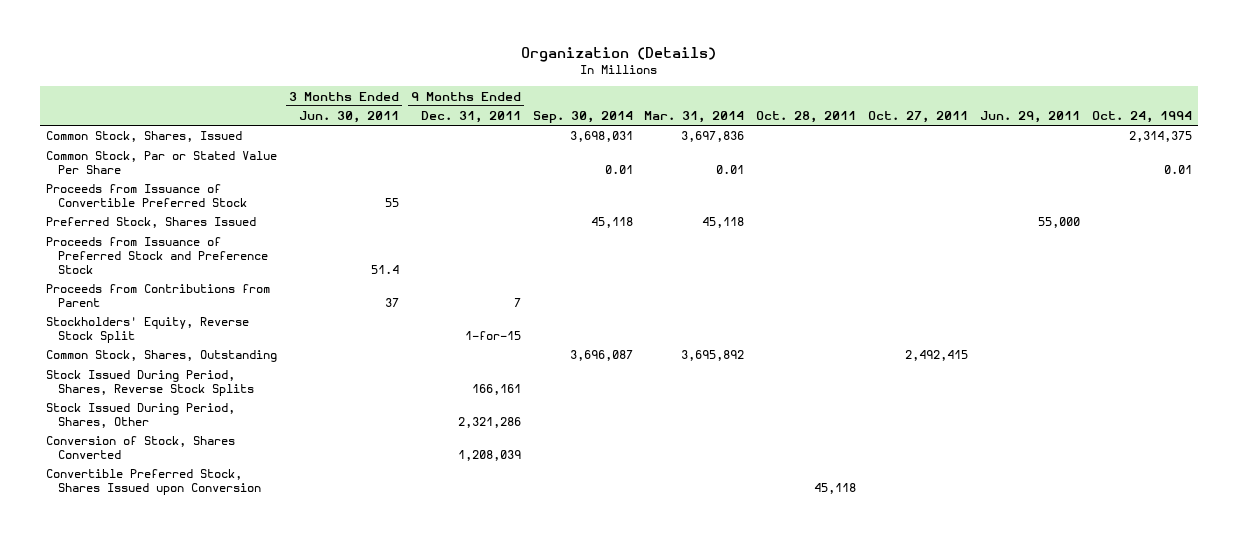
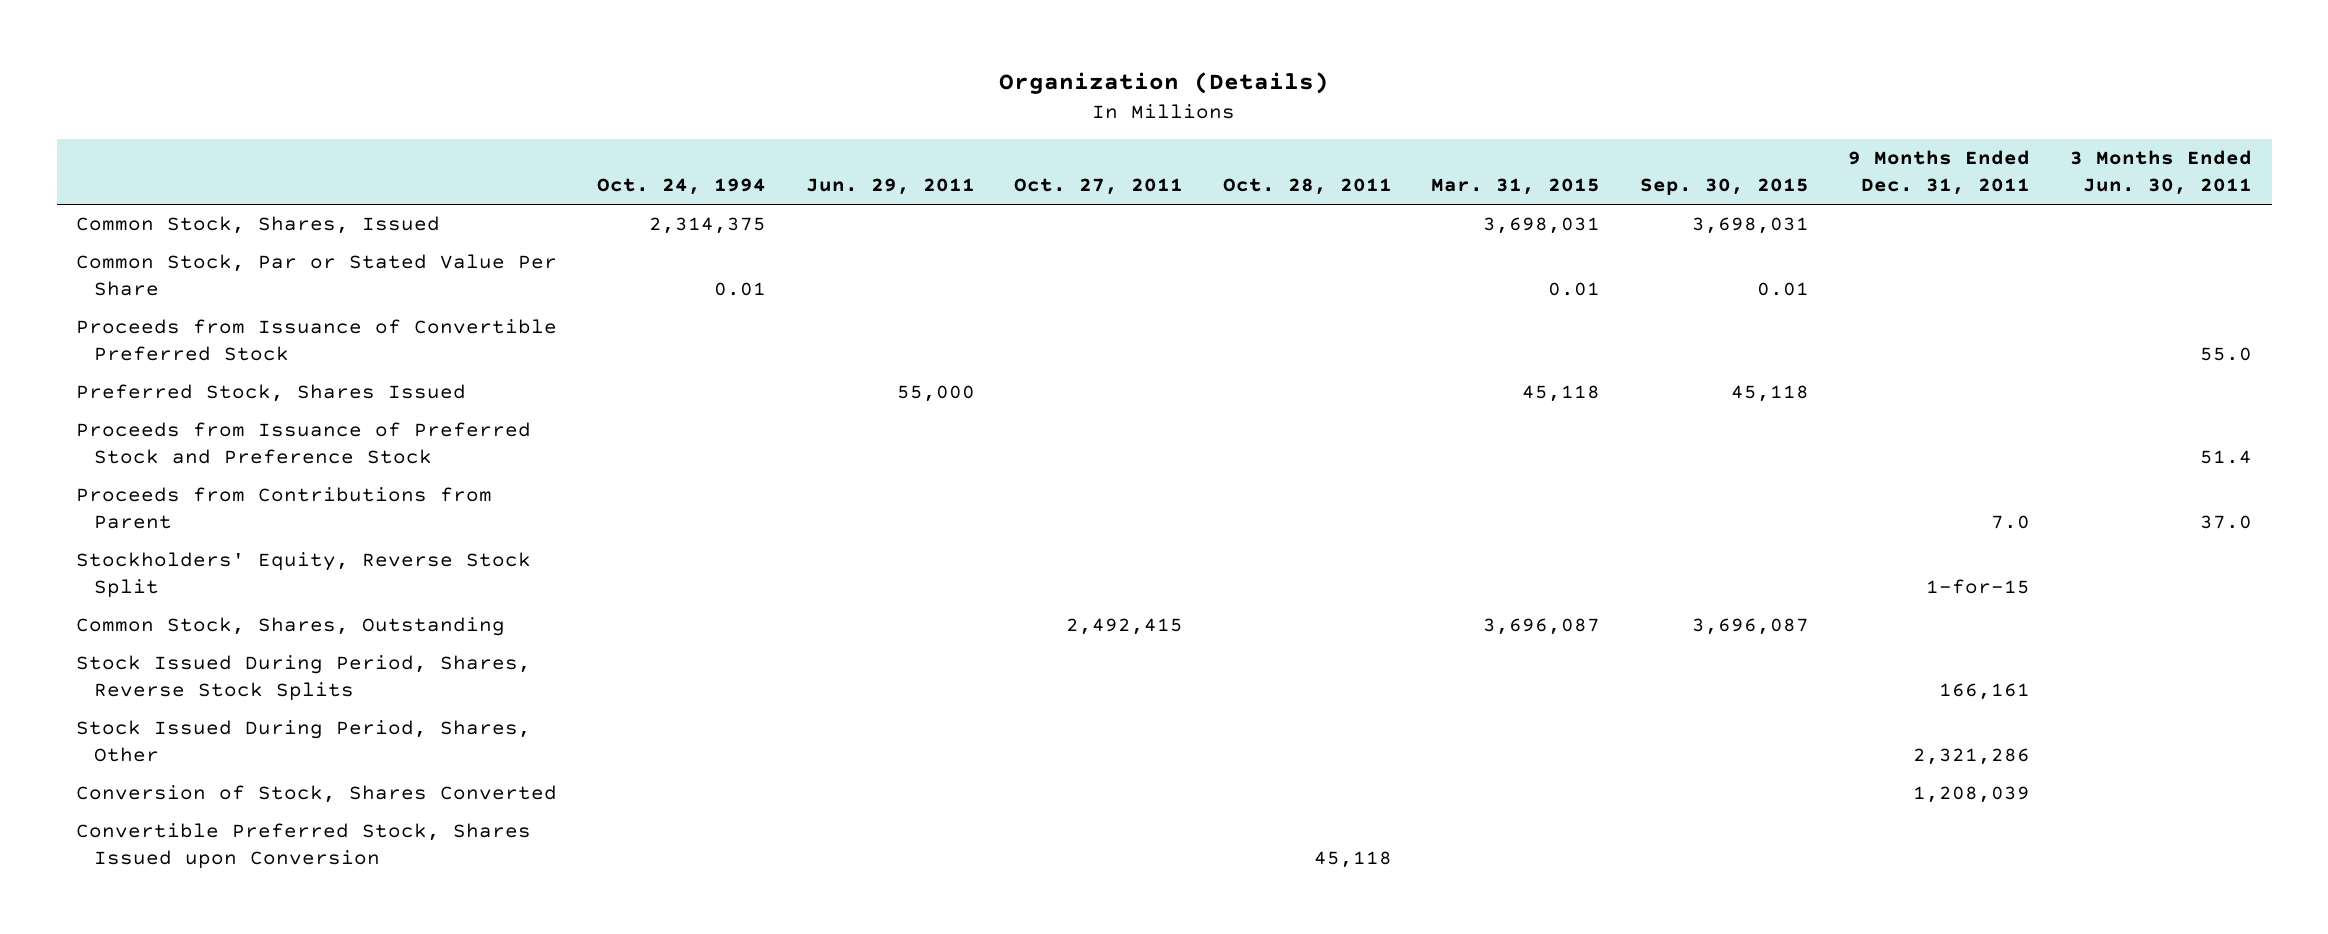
[532,111,633,124] Sep. 30, 2014 -> none
[644,111,745,124] Mar. 31, 2014 -> none
none -> [1431,178,1601,196] Mar. 31, 2015
none -> [1639,178,1809,196] Sep. 30, 2015
[384,198,399,208] 55 -> [2199,347,2252,362] 55.0
[384,298,399,308] 37 -> [2199,515,2252,530] 37.0
[513,298,521,308] 7 -> [1991,515,2031,530] 7.0

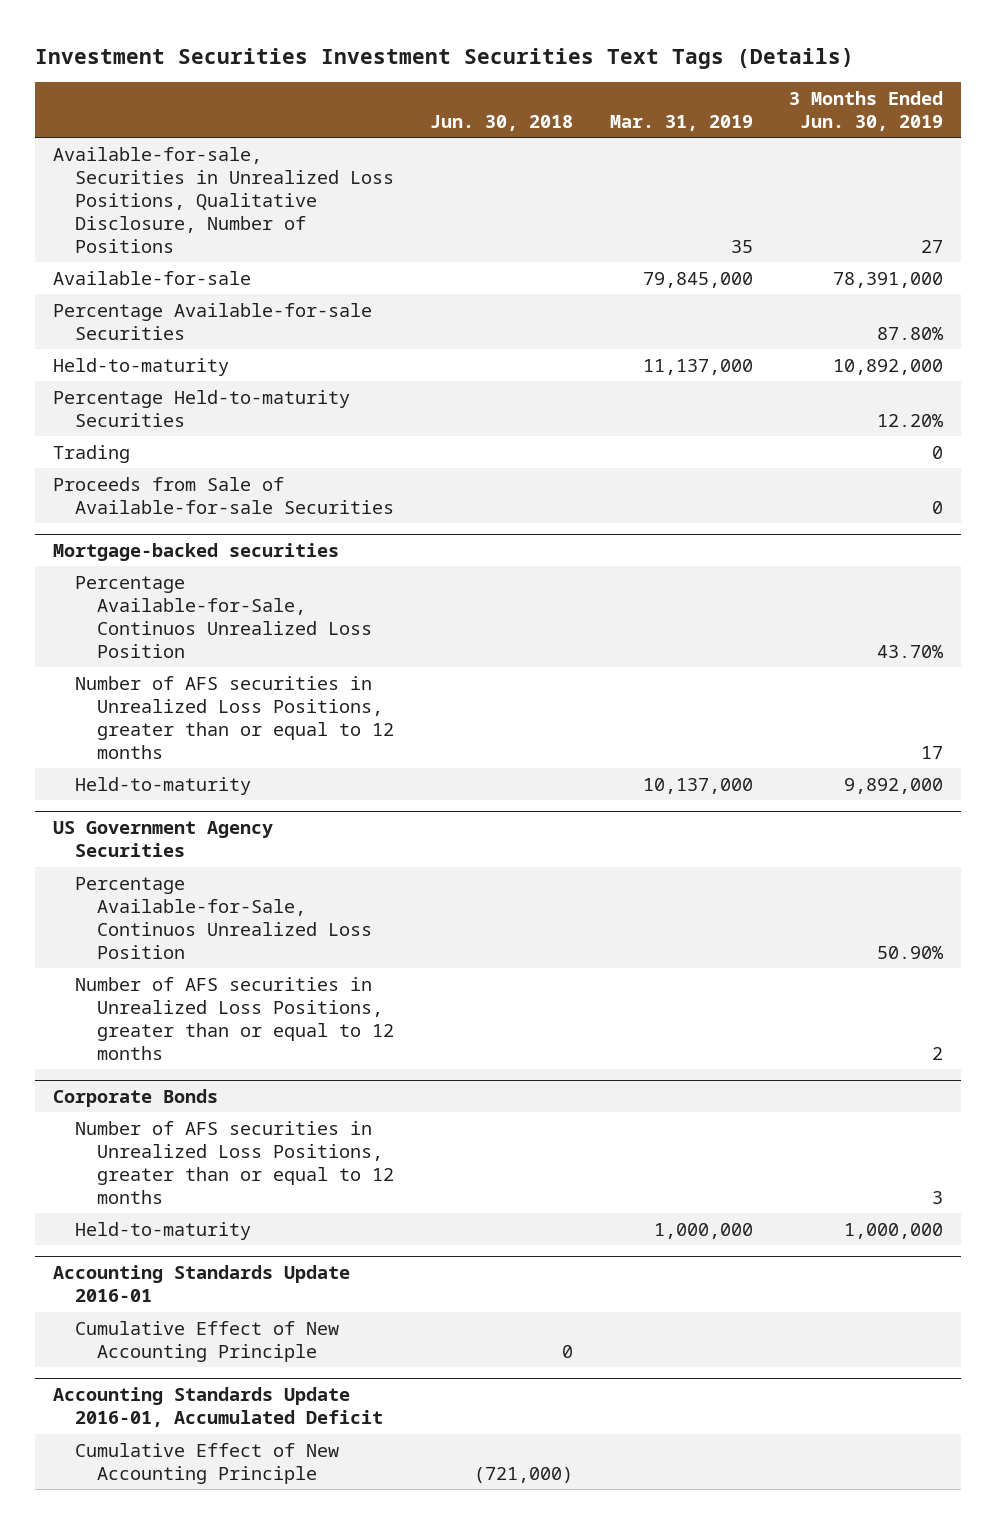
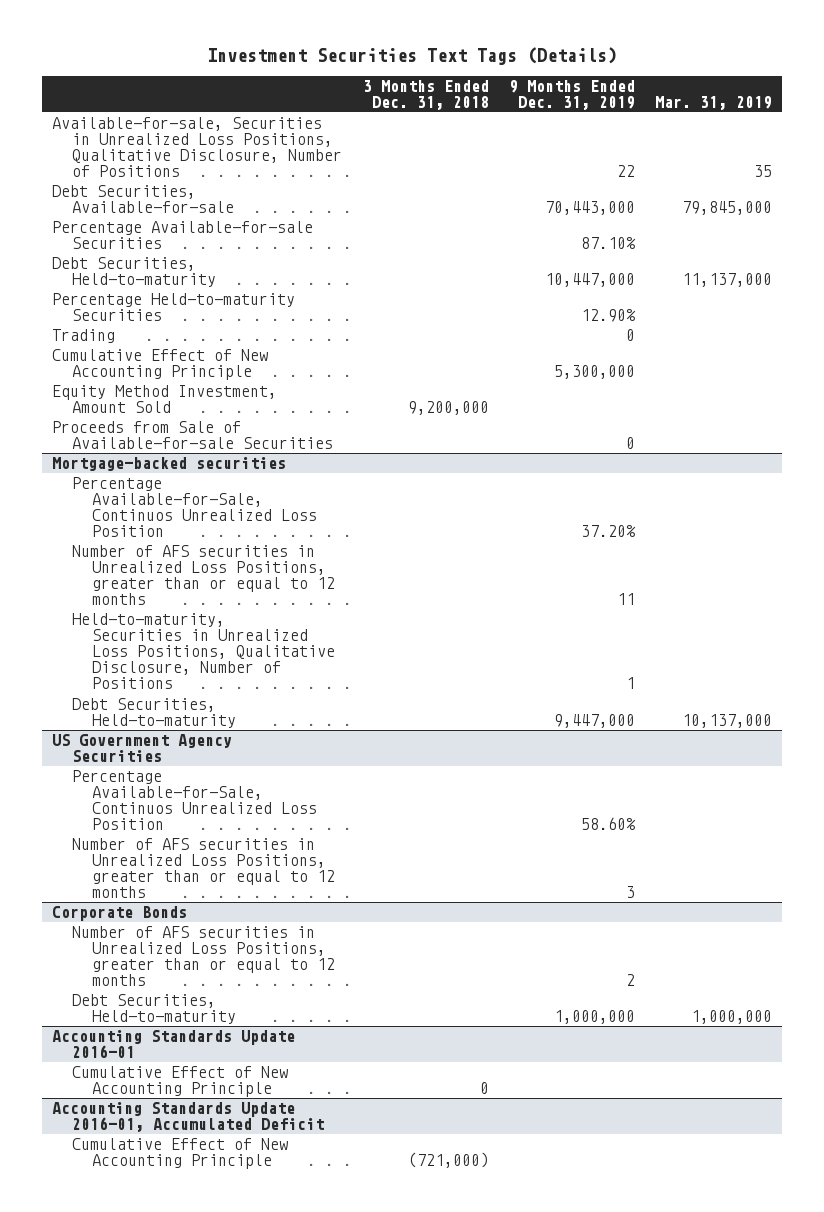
[35,47,855,69] Investment Securities Investment Securities Text Tags (Details) -> [207,47,618,66] Investment Securities Text Tags (Details)
[430,114,574,131] Jun. 30, 2018 -> none
[789,90,944,131] 3 Months Ended Jun. 30, 2019 -> none
none -> [362,79,489,110] 3 Months Ended Dec. 31, 2018
none -> [508,79,635,110] 9 Months Ended Dec. 31, 2019
[53,270,252,285] Available-for-sale -> [52,185,235,214] Debt Securities, Available-for-sale
[53,357,230,376] Held-to-maturity -> [52,257,217,288] Debt Securities, Held-to-maturity
none -> [52,349,269,381] Cumulative Effect of New Accounting Principle
none -> [52,385,278,414] Equity Method Investment, Amount Sold
none -> [72,613,336,690] Held-to-maturity, Securities in Unrealized Loss Positions, Qualitative Disclosure, Number of Positions
[75,776,252,795] Held-to-maturity -> [72,698,237,729] Debt Securities, Held-to-maturity
[75,1221,252,1240] Held-to-maturity -> [72,994,237,1025] Debt Securities, Held-to-maturity

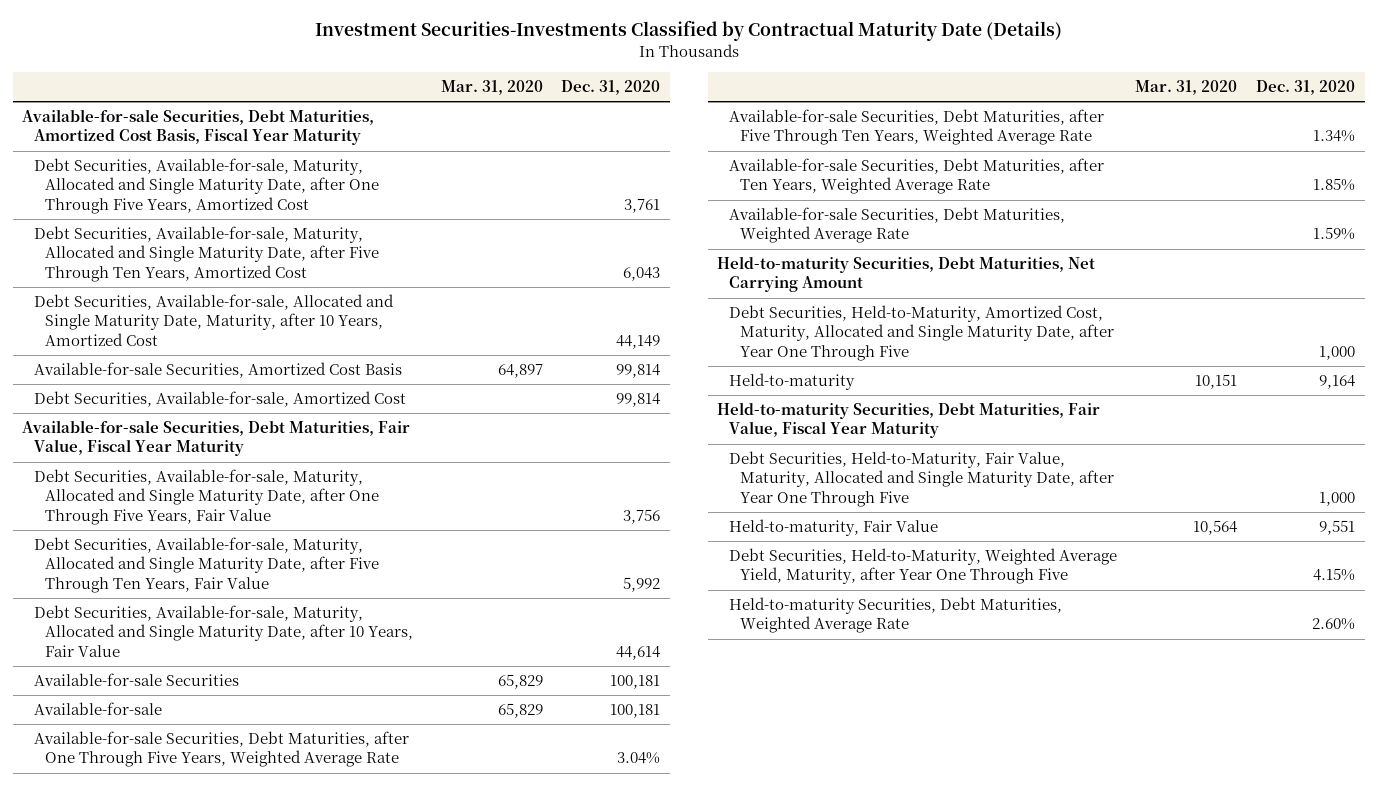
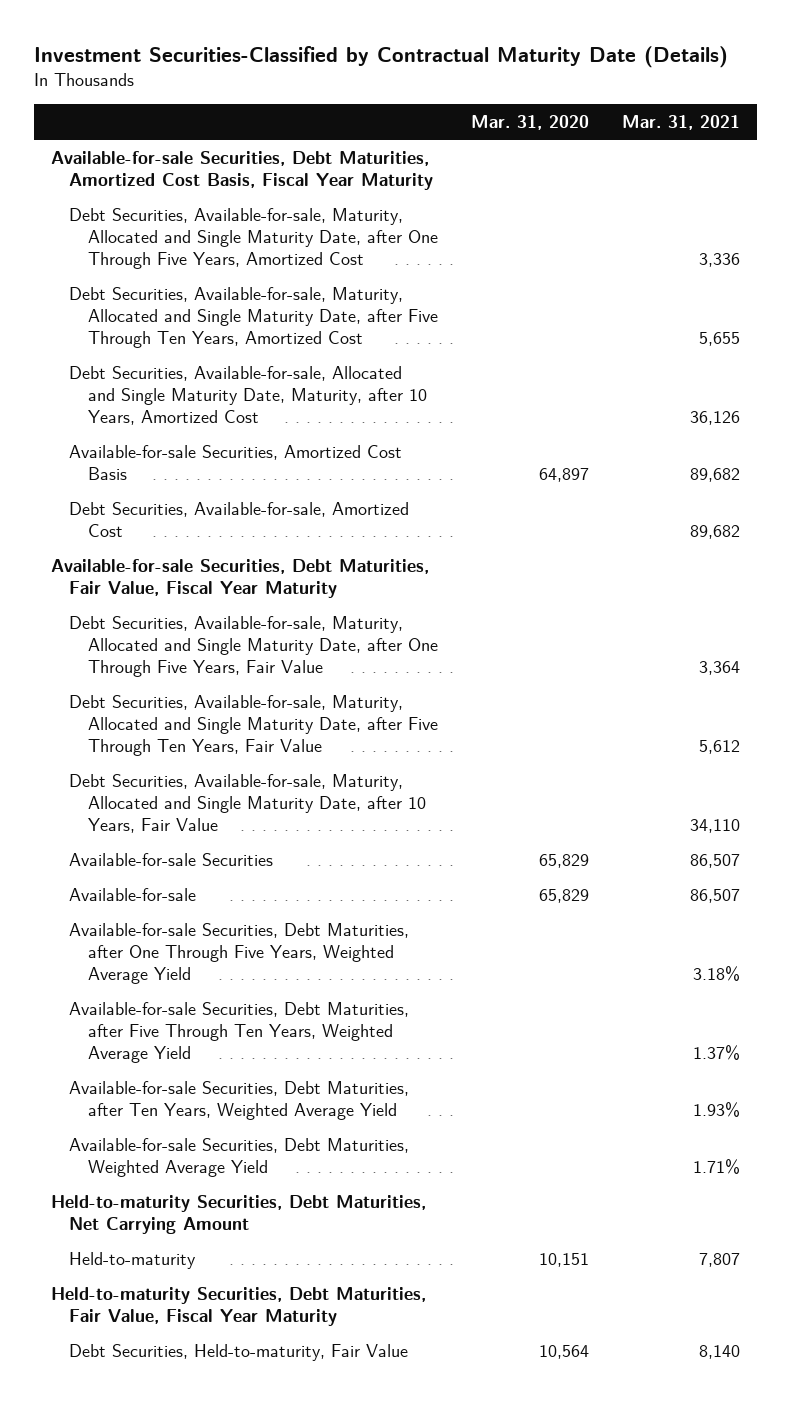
[314,20,1062,42] Investment Securities-Investments Classified by Contractual Maturity Date (Details) -> [34,45,729,68] Investment Securities-Classified by Contractual Maturity Date (Details)
[561,80,661,96] Dec. 31, 2020 -> none
none -> [622,114,741,130] Mar. 31, 2021
[33,731,409,768] Available-for-sale Securities, Debt Maturities, after One Through Five Years, Weighted Average Rate -> [69,922,410,985] Available-for-sale Securities, Debt Maturities, after One Through Five Years, Weighted Average Yield
[728,109,1104,146] Available-for-sale Securities, Debt Maturities, after Five Through Ten Years, Weighted Average Rate -> [69,1001,410,1064] Available-for-sale Securities, Debt Maturities, after Five Through Ten Years, Weighted Average Yield
[728,158,1104,195] Available-for-sale Securities, Debt Maturities, after Ten Years, Weighted Average Rate -> [69,1080,410,1121] Available-for-sale Securities, Debt Maturities, after Ten Years, Weighted Average Yield
[728,207,1065,244] Available-for-sale Securities, Debt Maturities, Weighted Average Rate -> [69,1137,410,1178] Available-for-sale Securities, Debt Maturities, Weighted Average Yield
[728,305,1114,361] Debt Securities, Held-to-Maturity, Amortized Cost, Maturity, Allocated and Single Maturity Date, after Year One Through Five -> none
[728,451,1114,507] Debt Securities, Held-to-Maturity, Fair Value, Maturity, Allocated and Single Maturity Date, after Year One Through Five -> none
[728,548,1117,585] Debt Securities, Held-to-Maturity, Weighted Average Yield, Maturity, after Year One Through Five -> none
[728,597,1062,634] Held-to-maturity Securities, Debt Maturities, Weighted Average Rate -> none
[728,519,938,537] Held-to-maturity, Fair Value -> [69,1343,409,1361] Debt Securities, Held-to-maturity, Fair Value

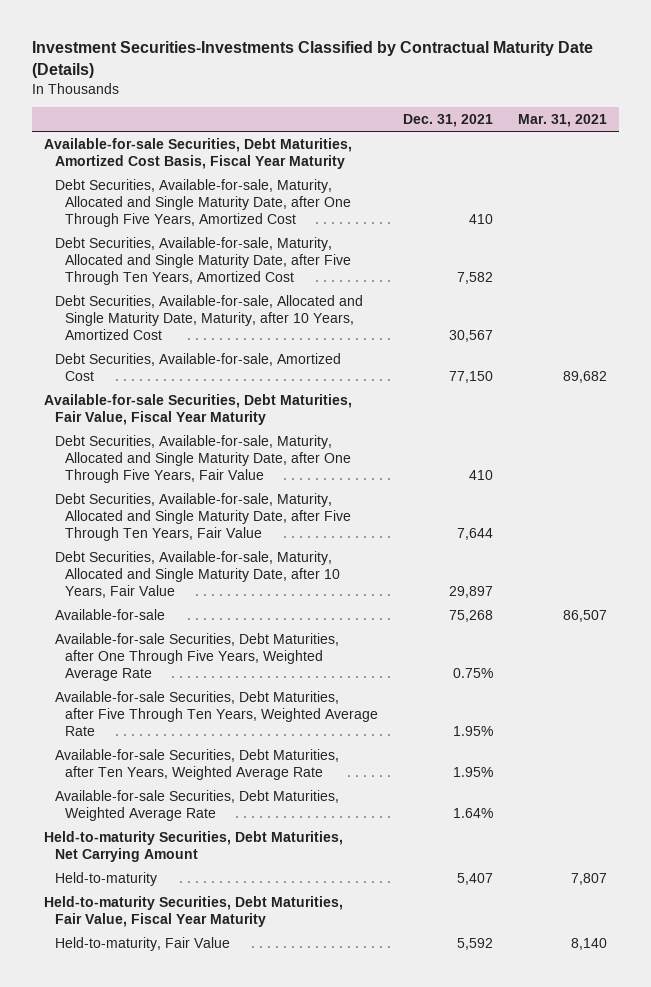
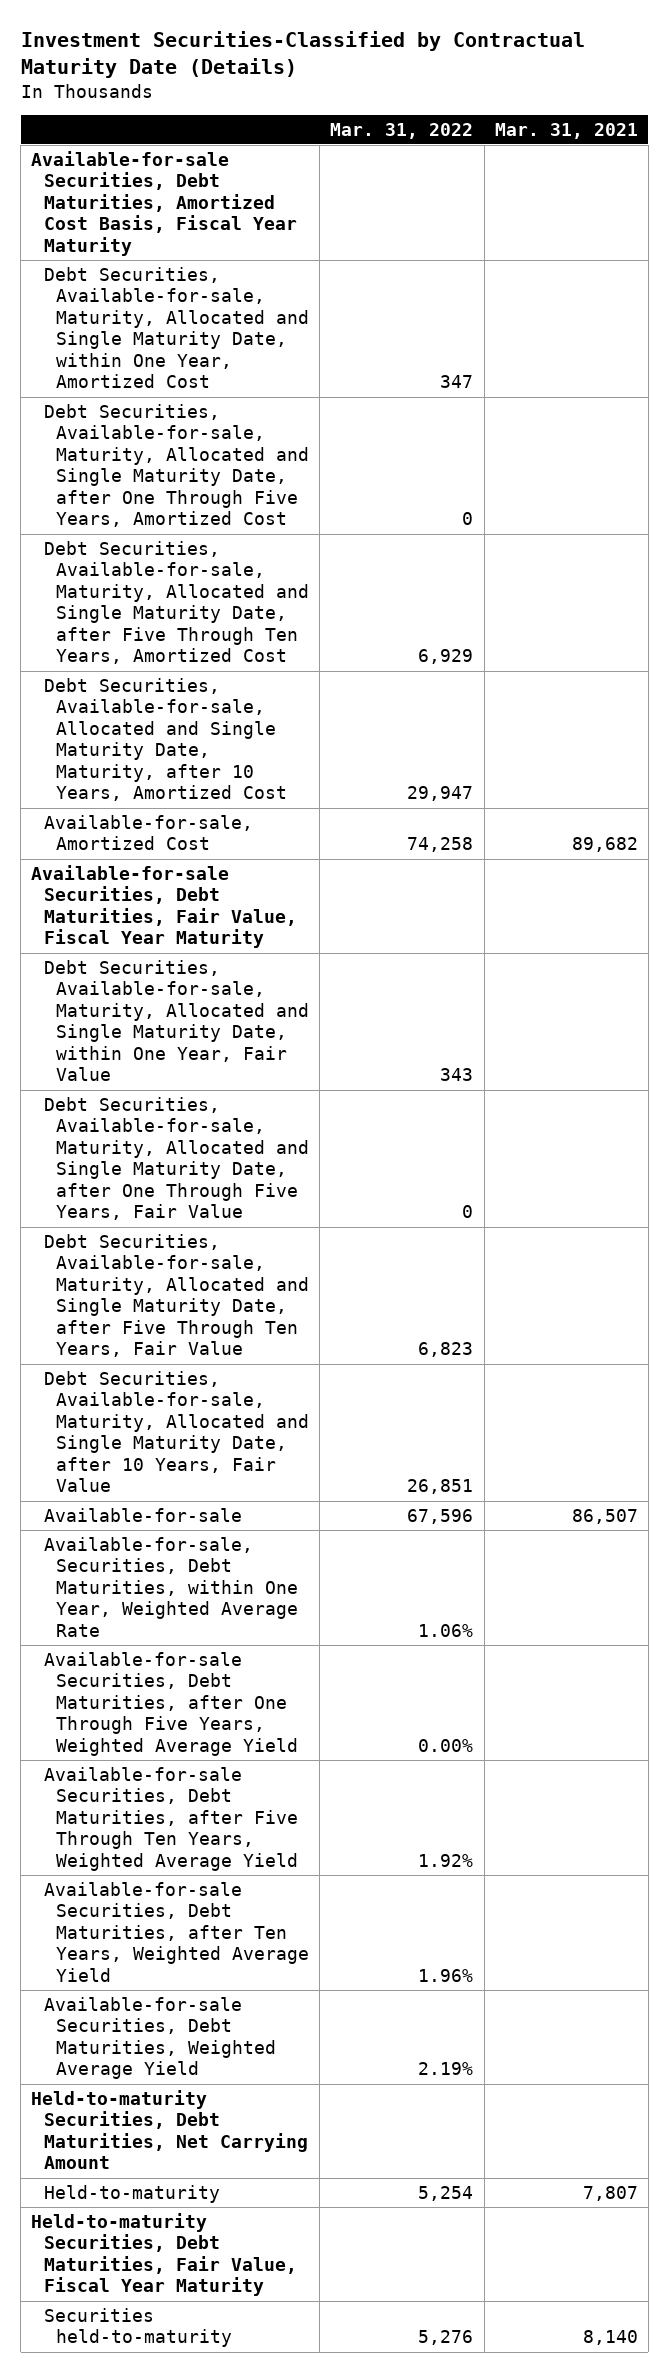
[31,41,593,78] Investment Securities-Investments Classified by Contractual Maturity Date (Details) -> [20,31,585,79] Investment Securities-Classified by Contractual Maturity Date (Details)
[403,114,494,128] Dec. 31, 2021 -> none
none -> [330,122,474,139] Mar. 31, 2022
none -> [43,266,310,389] Debt Securities, Available-for-sale, Maturity, Allocated and Single Maturity Date, within One Year, Amortized Cost
[54,352,341,381] Debt Securities, Available-for-sale, Amortized Cost -> [43,814,253,851] Available-for-sale, Amortized Cost
none -> [43,959,310,1082] Debt Securities, Available-for-sale, Maturity, Allocated and Single Maturity Date, within One Year, Fair Value
none -> [43,1536,299,1637] Available-for-sale, Securities, Debt Maturities, within One Year, Weighted Average Rate
[54,632,339,681] Available-for-sale Securities, Debt Maturities, after One Through Five Years, Weighted Average Rate -> [43,1651,299,1756] Available-for-sale Securities, Debt Maturities, after One Through Five Years, Weighted Average Yield
[54,690,379,736] Available-for-sale Securities, Debt Maturities, after Five Through Ten Years, Weighted Average Rate -> [43,1766,299,1871] Available-for-sale Securities, Debt Maturities, after Five Through Ten Years, Weighted Average Yield
[54,748,339,780] Available-for-sale Securities, Debt Maturities, after Ten Years, Weighted Average Rate -> [43,1881,310,1982] Available-for-sale Securities, Debt Maturities, after Ten Years, Weighted Average Yield
[54,789,339,821] Available-for-sale Securities, Debt Maturities, Weighted Average Rate -> [43,1996,277,2080] Available-for-sale Securities, Debt Maturities, Weighted Average Yield
[54,936,230,951] Held-to-maturity, Fair Value -> [43,2307,233,2348] Securities held-to-maturity

